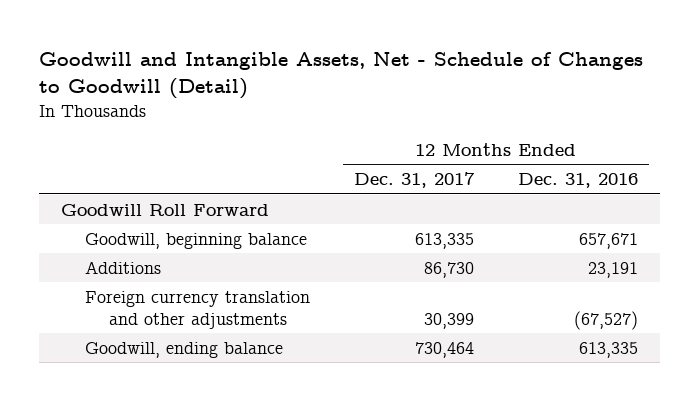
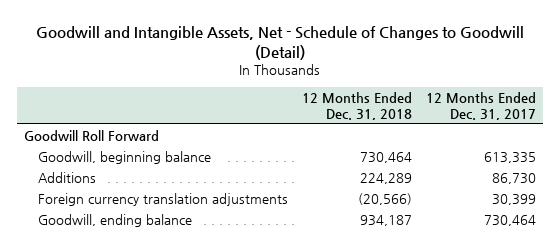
[517,172,638,188] Dec. 31, 2016 -> none
none -> [301,91,412,120] 12 Months Ended Dec. 31, 2018
[85,290,311,329] Foreign currency translation and other adjustments -> [37,192,288,206] Foreign currency translation adjustments

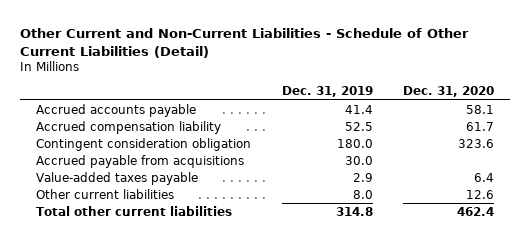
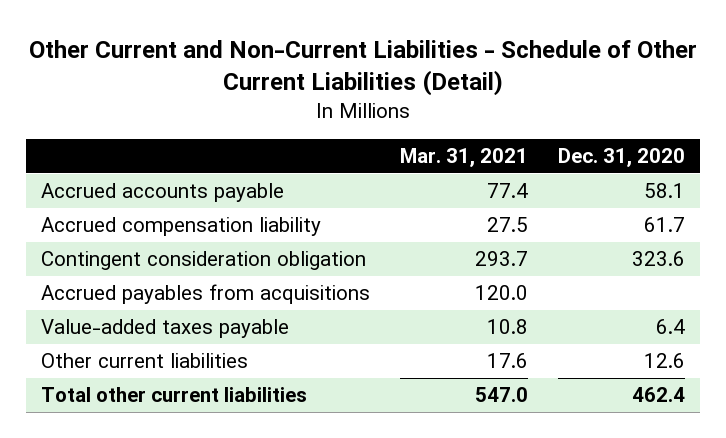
[281,86,373,98] Dec. 31, 2019 -> none
none -> [399,148,528,168] Mar. 31, 2021
[35,154,244,168] Accrued payable from acquisitions -> [40,284,370,305] Accrued payables from acquisitions

